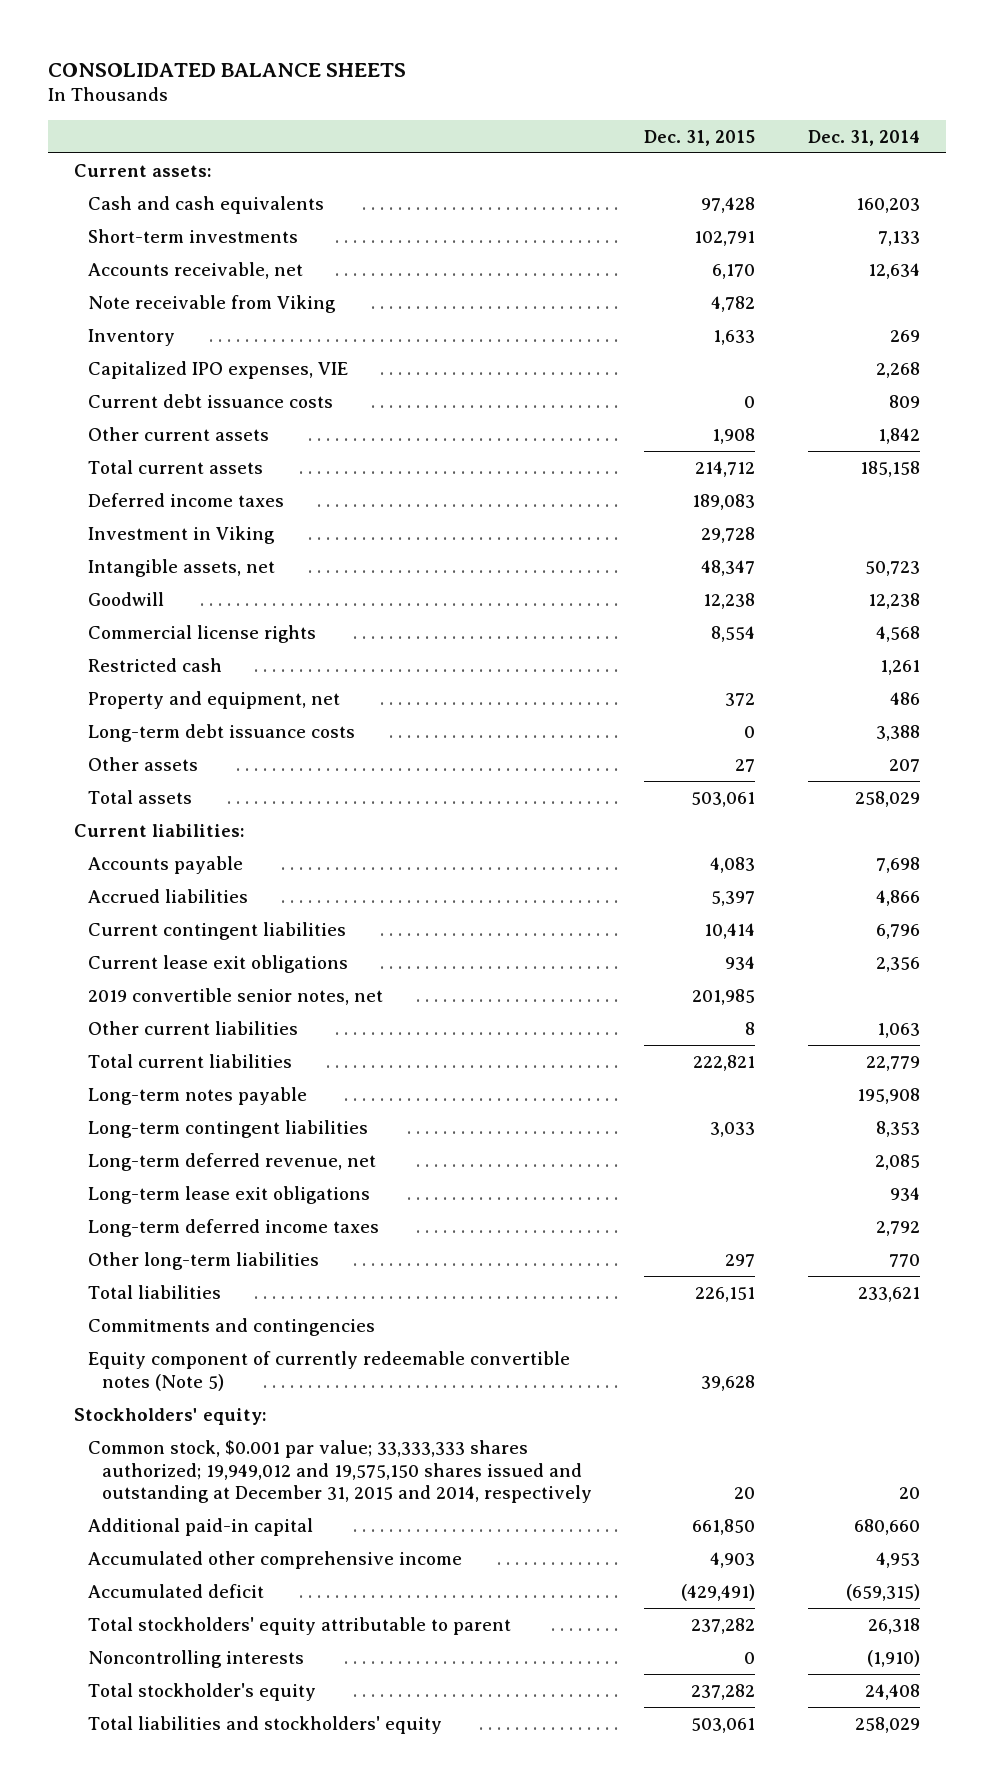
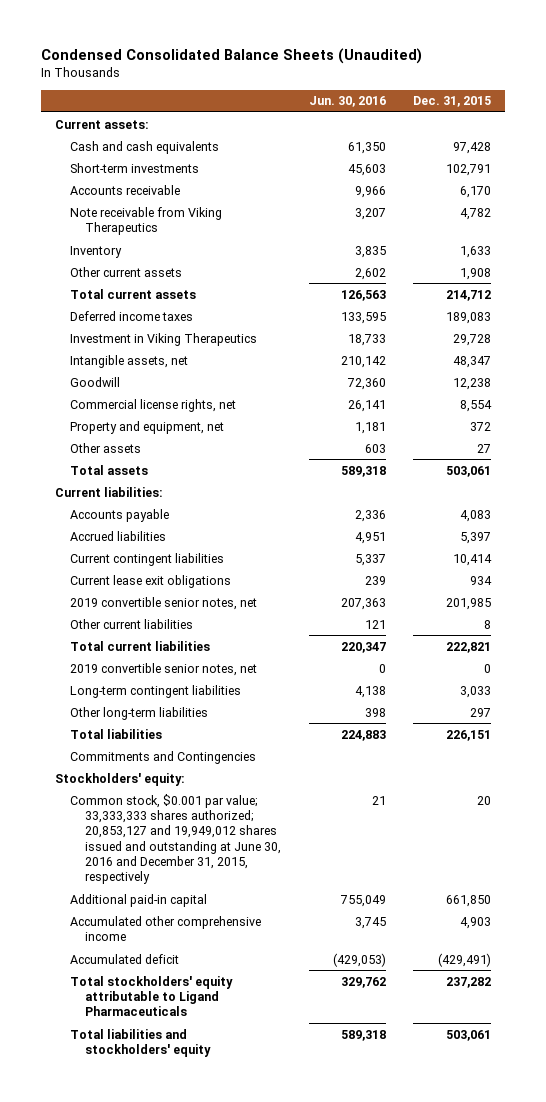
[47,62,406,77] CONSOLIDATED BALANCE SHEETS -> [40,48,422,65] Condensed Consolidated Balance Sheets (Unaudited)
[807,129,920,146] Dec. 31, 2014 -> none
none -> [308,96,386,108] Jun. 30, 2016
[88,261,304,279] Accounts receivable, net -> [69,184,180,195] Accounts receivable
[88,294,337,313] Note receivable from Viking -> [69,206,222,235] Note receivable from Viking Therapeutics
[88,360,349,379] Capitalized IPO expenses, VIE -> none
[88,393,334,408] Current debt issuance costs -> none
[88,525,276,544] Investment in Viking -> [69,332,257,346] Investment in Viking Therapeutics
[88,657,223,672] Restricted cash -> none
[88,624,317,643] Commercial license rights -> [69,398,236,412] Commercial license rights, net
[88,723,356,742] Long-term debt issuance costs -> none
[88,1086,308,1105] Long-term notes payable -> none
none -> [69,662,257,676] 2019 convertible senior notes, net
[88,1152,377,1171] Long-term deferred revenue, net -> none
[88,1185,371,1204] Long-term lease exit obligations -> none
[88,1218,380,1237] Long-term deferred income taxes -> none
[88,1350,571,1391] Equity component of currently redeemable convertible notes (Note 5) -> none
[88,1317,376,1336] Commitments and contingencies -> [69,750,256,764] Commitments and Contingencies
[88,1439,593,1504] Common stock, $0.001 par value; 33,333,333 shares authorized; 19,949,012 and 19,575,150 shares issued and outstanding at December 31, 2015 and 2014, respectively -> [69,793,282,885] Common stock, $0.001 par value; 33,333,333 shares authorized; 20,853,127 and 19,949,012 shares issued and outstanding at June 30, 2016 and December 31, 2015, respectively
[88,1649,305,1668] Noncontrolling interests -> none
[88,1682,317,1701] Total stockholder's equity -> none
[88,1616,512,1635] Total stockholders' equity attributable to parent -> [69,975,233,1017] Total stockholders' equity attributable to Ligand Pharmaceuticals

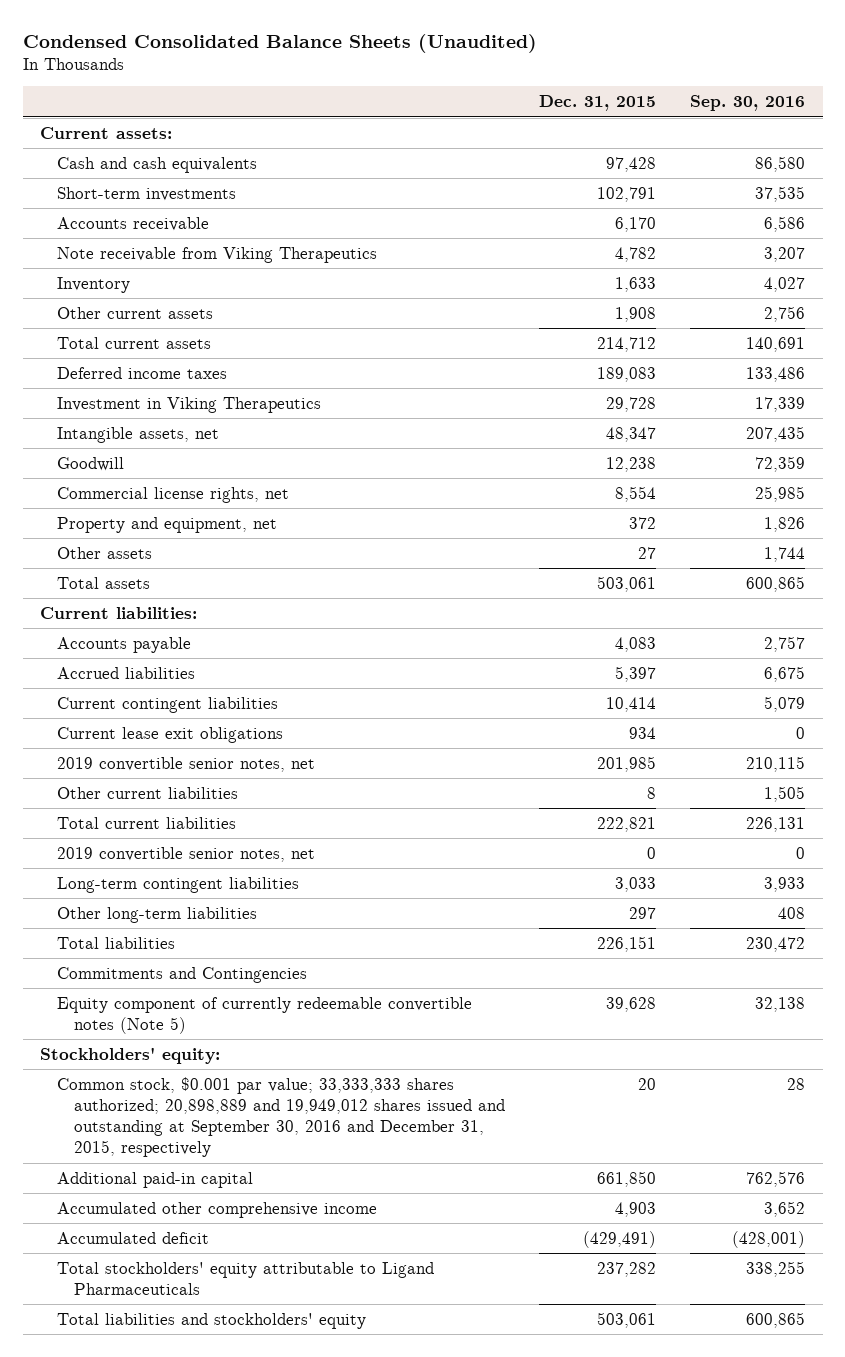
[308,96,386,108] Jun. 30, 2016 -> none
none -> [690,95,806,112] Sep. 30, 2016
none -> [56,996,472,1034] Equity component of currently redeemable convertible notes (Note 5)
[69,793,282,885] Common stock, $0.001 par value; 33,333,333 shares authorized; 20,853,127 and 19,949,012 shares issued and outstanding at June 30, 2016 and December 31, 2015, respectively -> [56,1076,506,1158] Common stock, $0.001 par value; 33,333,333 shares authorized; 20,898,889 and 19,949,012 shares issued and outstanding at September 30, 2016 and December 31, 2015, respectively

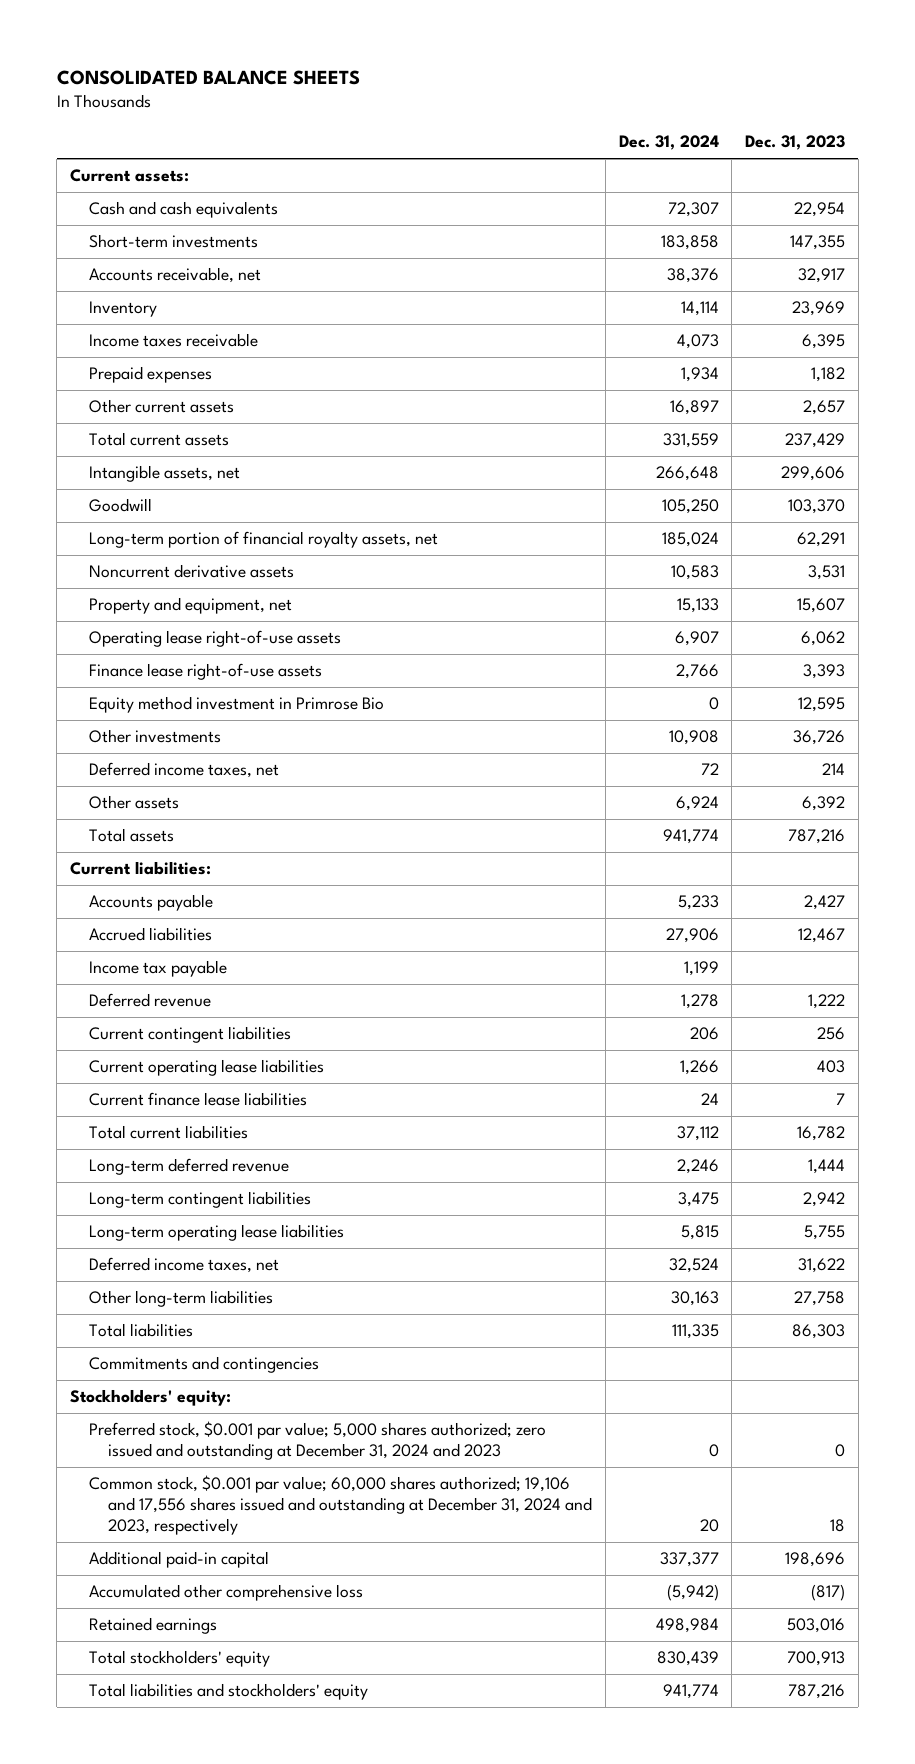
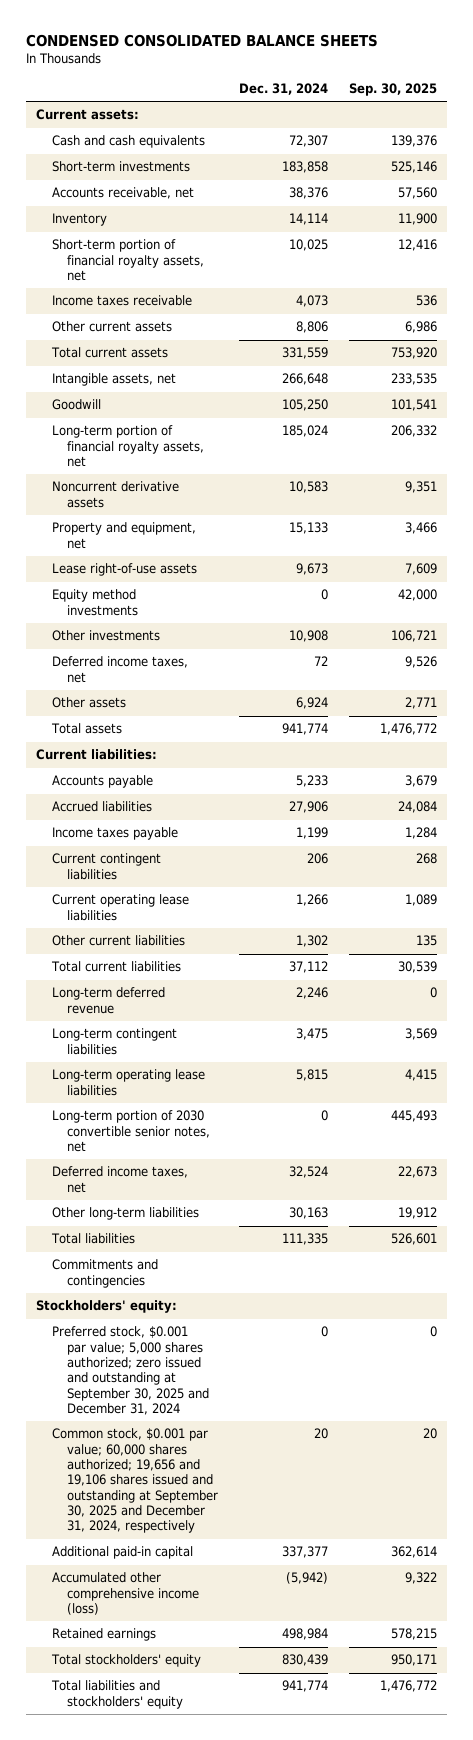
[56,69,360,85] CONSOLIDATED BALANCE SHEETS -> [26,33,379,47] CONDENSED CONSOLIDATED BALANCE SHEETS
[744,135,845,151] Dec. 31, 2023 -> none
none -> [348,83,437,97] Sep. 30, 2025
none -> [51,239,204,282] Short-term portion of financial royalty assets, net
[89,366,213,384] Prepaid expenses -> none
[669,400,719,416] 16,897 -> [295,321,328,334] 8,806
[89,663,323,681] Finance lease right-of-use assets -> none
[89,630,342,648] Operating lease right-of-use assets -> [51,563,197,577] Lease right-of-use assets
[674,631,719,647] 6,907 -> [295,563,328,576] 9,673
[89,696,385,714] Equity method investment in Primrose Bio -> [51,589,138,616] Equity method investments
[89,993,212,1008] Deferred revenue -> none
[89,960,228,978] Income tax payable -> [51,827,178,841] Income taxes payable
[89,1092,308,1107] Current finance lease liabilities -> none
none -> [51,935,185,947] Other current liabilities
none -> [51,1110,210,1153] Long-term portion of 2030 convertible senior notes, net
[89,1421,547,1461] Preferred stock, $0.001 par value; 5,000 shares authorized; zero issued and outstanding at December 31, 2024 and 2023 -> [51,1326,209,1416] Preferred stock, $0.001 par value; 5,000 shares authorized; zero issued and outstanding at September 30, 2025 and December 31, 2024
[89,1475,593,1535] Common stock, $0.001 par value; 60,000 shares authorized; 19,106 and 17,556 shares issued and outstanding at December 31, 2024 and 2023, respectively -> [51,1428,218,1534] Common stock, $0.001 par value; 60,000 shares authorized; 19,656 and 19,106 shares issued and outstanding at September 30, 2025 and December 31, 2024, respectively
[89,1584,364,1602] Accumulated other comprehensive loss -> [51,1572,199,1616] Accumulated other comprehensive income (loss)

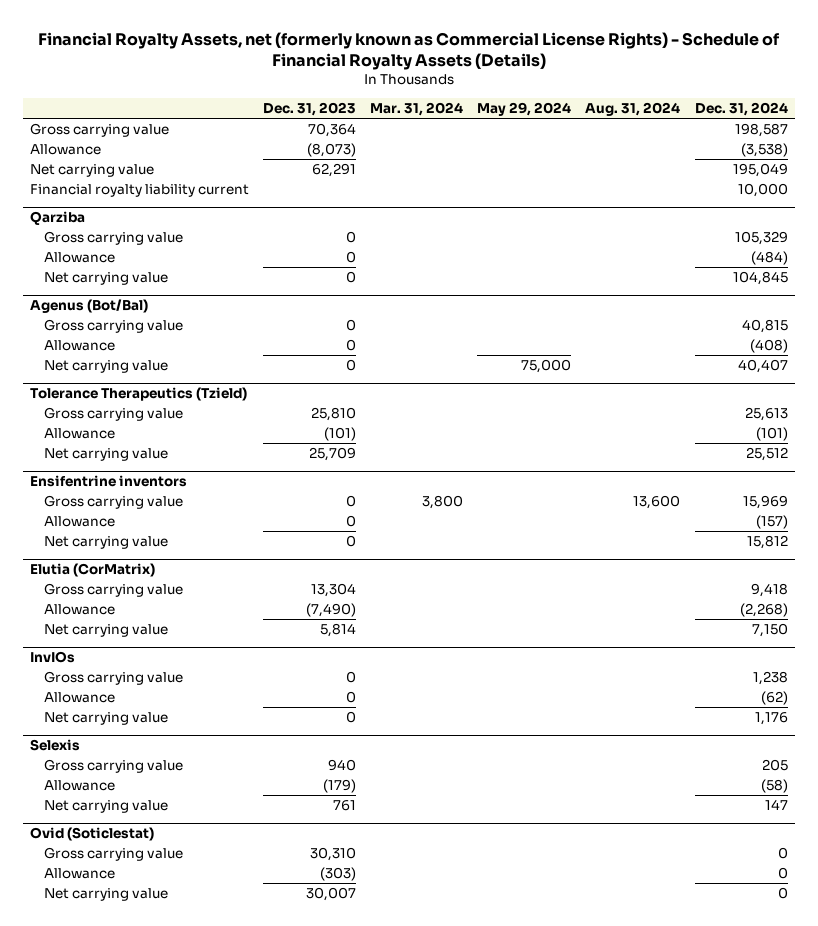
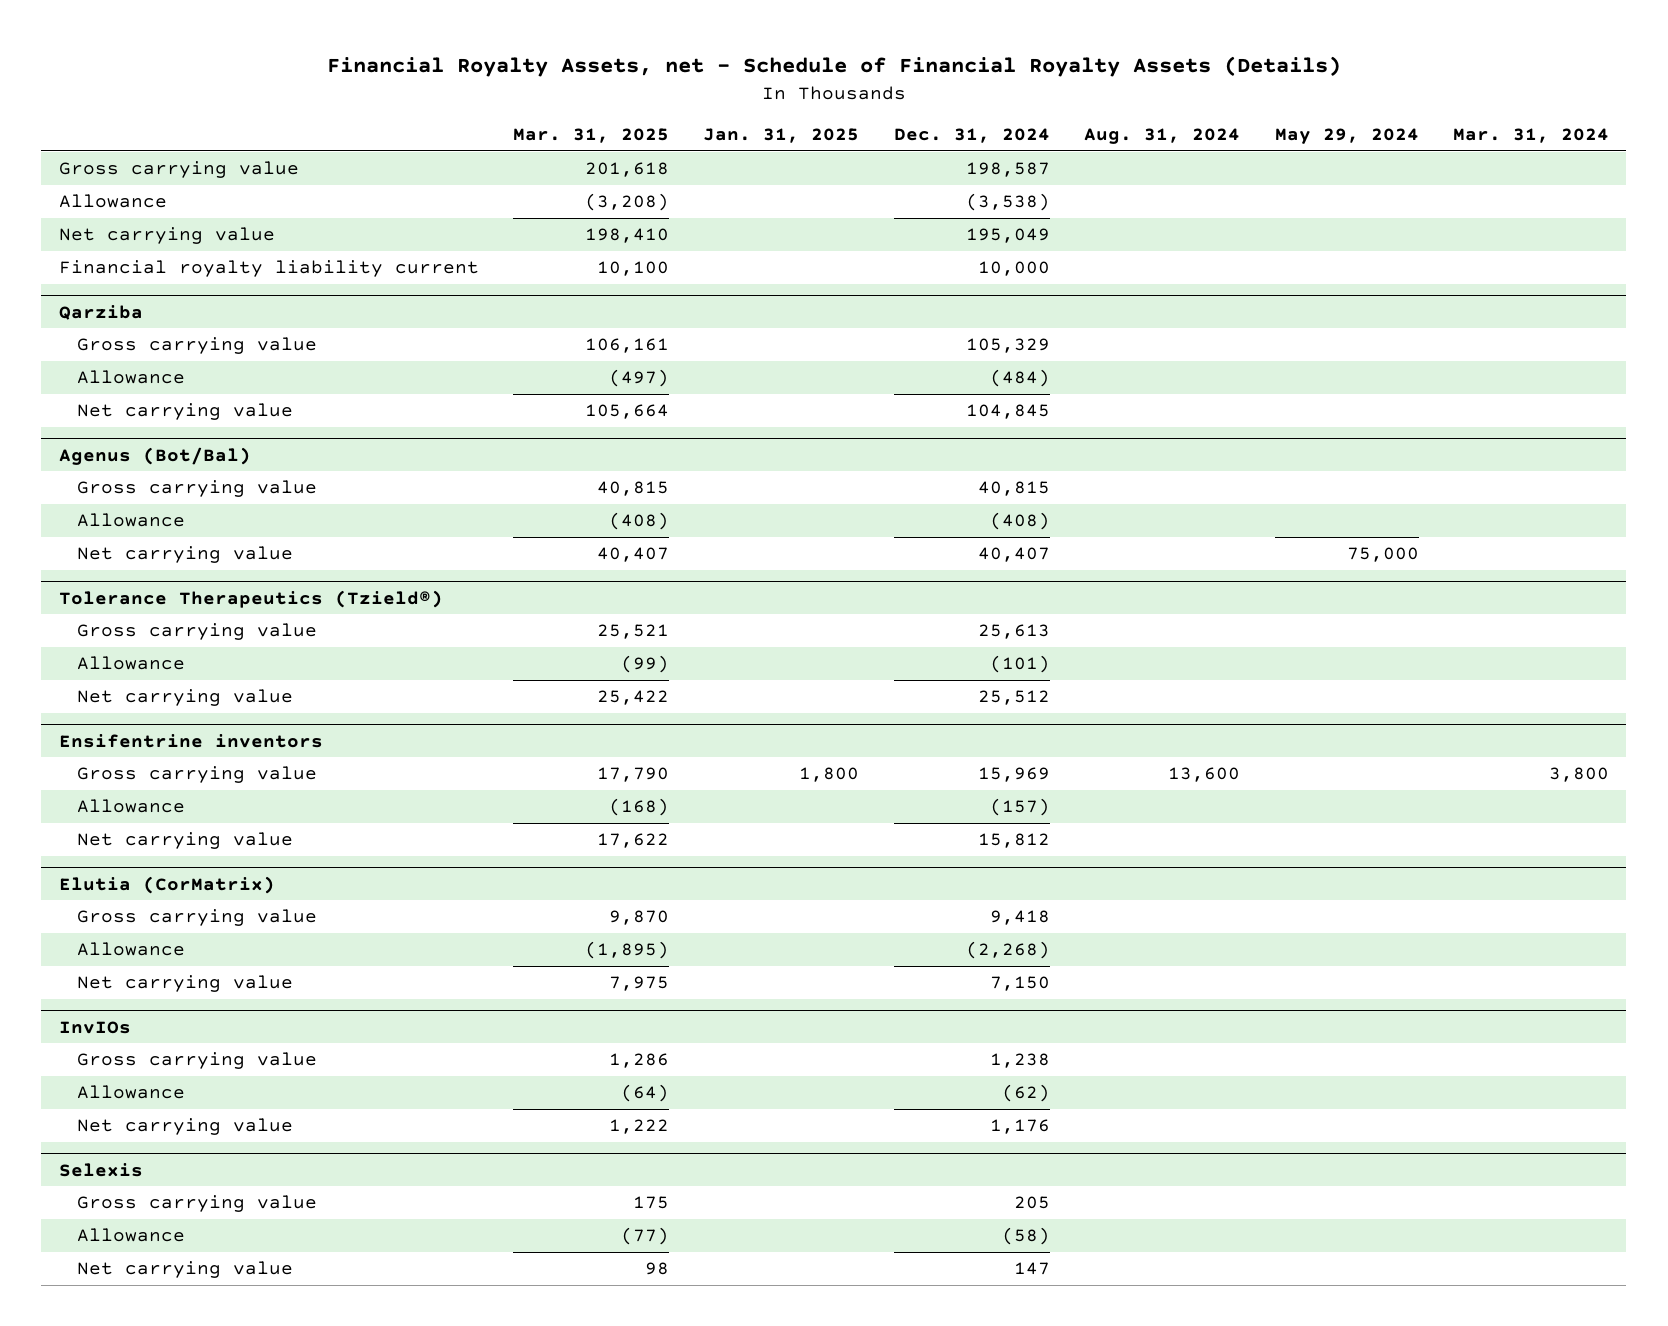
[37,31,780,70] Financial Royalty Assets, net (formerly known as Commercial License Rights) - Schedule of Financial Royalty Assets (Details) -> [326,55,1341,77] Financial Royalty Assets, net - Schedule of Financial Royalty Assets (Details)
[263,102,357,117] Dec. 31, 2023 -> none
none -> [513,128,670,144] Mar. 31, 2025
none -> [703,128,860,144] Jan. 31, 2025
[30,387,248,402] Tolerance Therapeutics (Tzield) -> [58,589,443,608] Tolerance Therapeutics (Tzield®)
[30,827,155,842] Ovid (Soticlestat) -> none
[44,847,184,862] Gross carrying value -> none
[44,868,116,880] Allowance -> none
[44,888,169,902] Net carrying value -> none

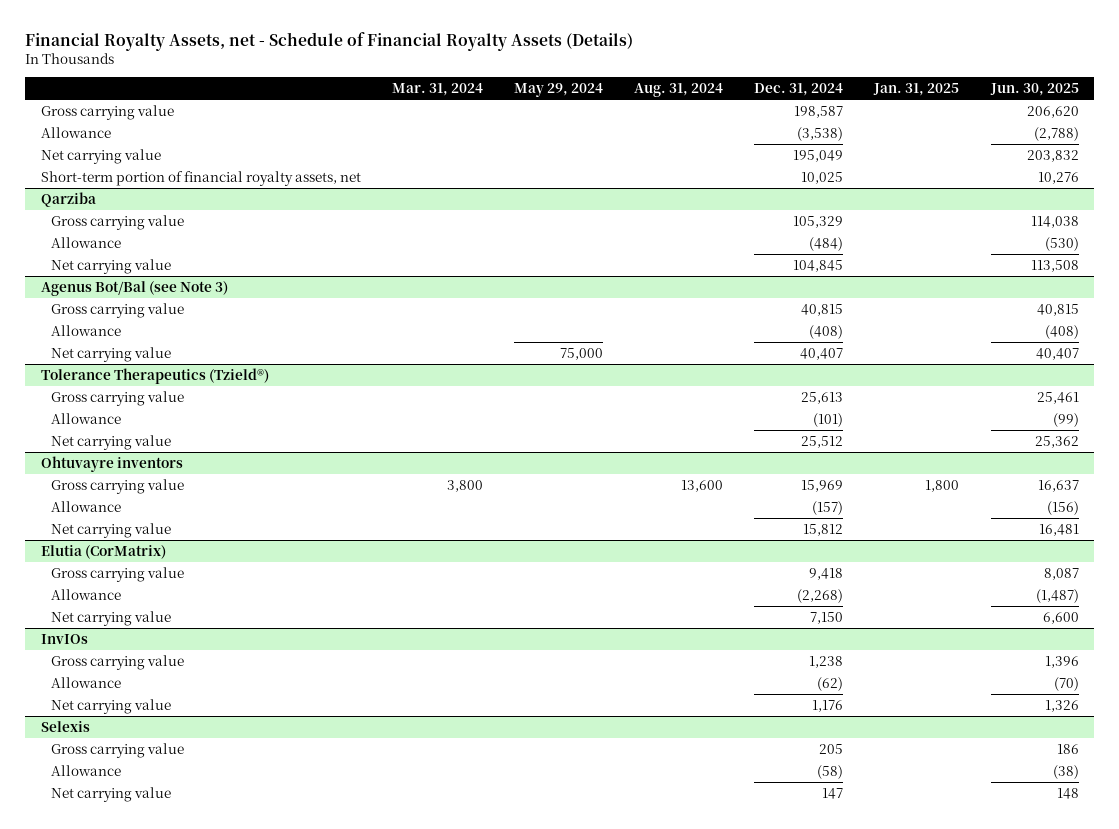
[513,128,670,144] Mar. 31, 2025 -> none
none -> [989,83,1079,97] Jun. 30, 2025
[58,260,479,278] Financial royalty liability current -> none
none -> [40,170,361,186] Short-term portion of financial royalty assets, net
[58,446,251,465] Agenus (Bot/Bal) -> [40,280,228,296] Agenus Bot/Bal (see Note 3)
[58,733,323,748] Ensifentrine inventors -> none
none -> [40,455,183,472] Ohtuvayre inventors

